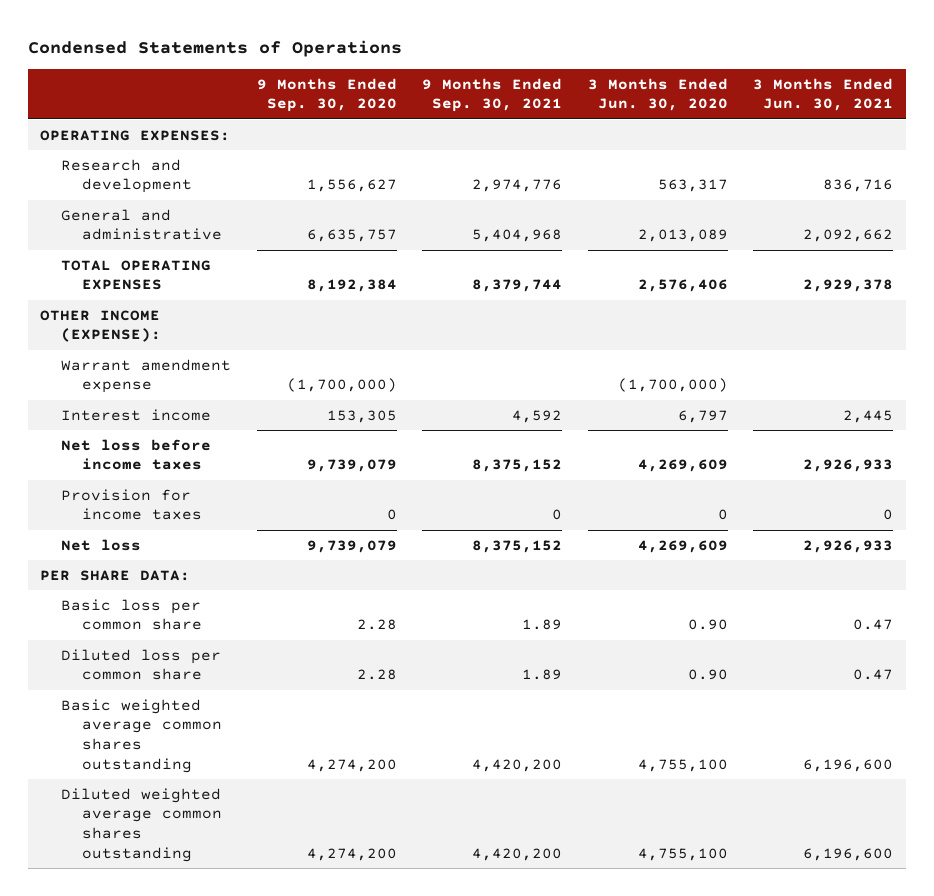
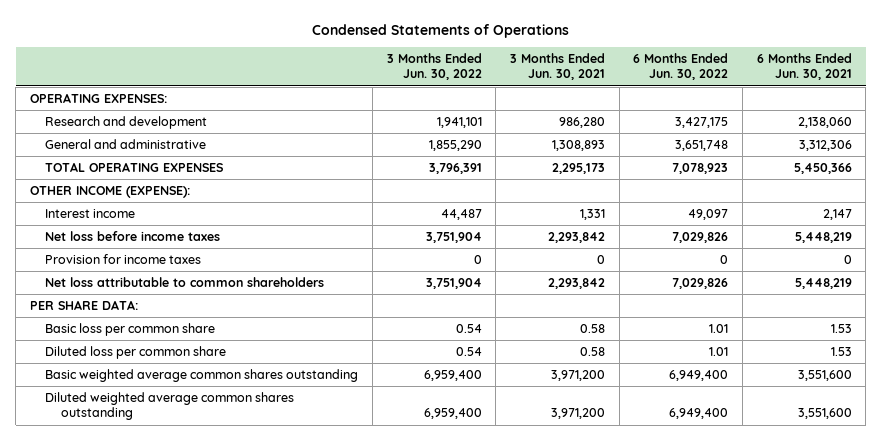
[256,77,397,113] 9 Months Ended Sep. 30, 2020 -> none
[422,77,563,113] 9 Months Ended Sep. 30, 2021 -> none
[587,77,728,112] 3 Months Ended Jun. 30, 2020 -> none
none -> [386,53,482,81] 3 Months Ended Jun. 30, 2022
none -> [633,53,729,81] 6 Months Ended Jun. 30, 2022
none -> [756,53,852,81] 6 Months Ended Jun. 30, 2021
[823,179,894,193] 836,716 -> [558,116,605,128] 986,280
[803,229,894,243] 2,092,662 -> [551,139,605,151] 1,308,893
[803,279,894,293] 2,929,378 -> [551,162,605,174] 2,295,173
[61,358,232,394] Warrant amendment expense -> none
[843,409,894,423] 2,445 -> [579,208,605,220] 1,331
[803,459,894,473] 2,926,933 -> [547,231,605,243] 2,293,842
[61,538,142,551] Net loss -> none
none -> [45,276,325,287] Net loss attributable to common shareholders
[853,619,894,631] 0.47 -> [579,323,605,333] 0.58
[853,669,894,681] 0.47 -> [579,346,605,356] 0.58
[803,758,894,772] 6,196,600 -> [550,369,605,381] 3,971,200
[803,847,894,861] 6,196,600 -> [550,408,605,420] 3,971,200

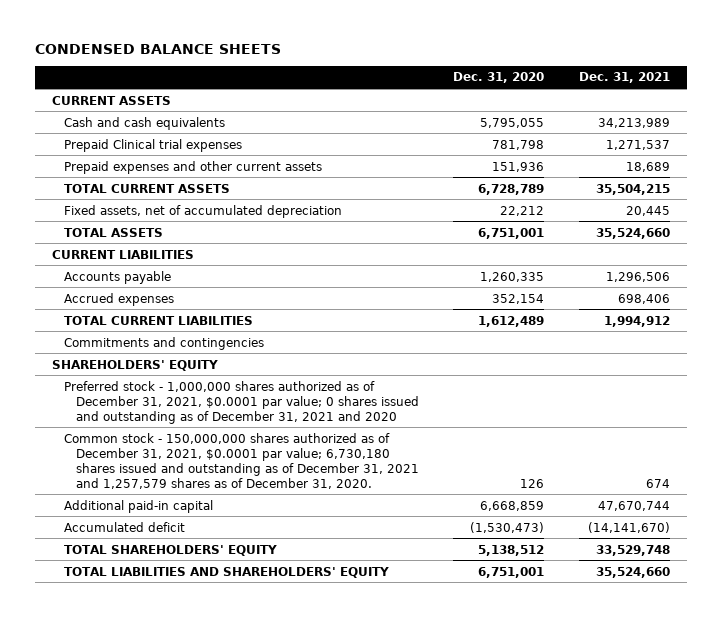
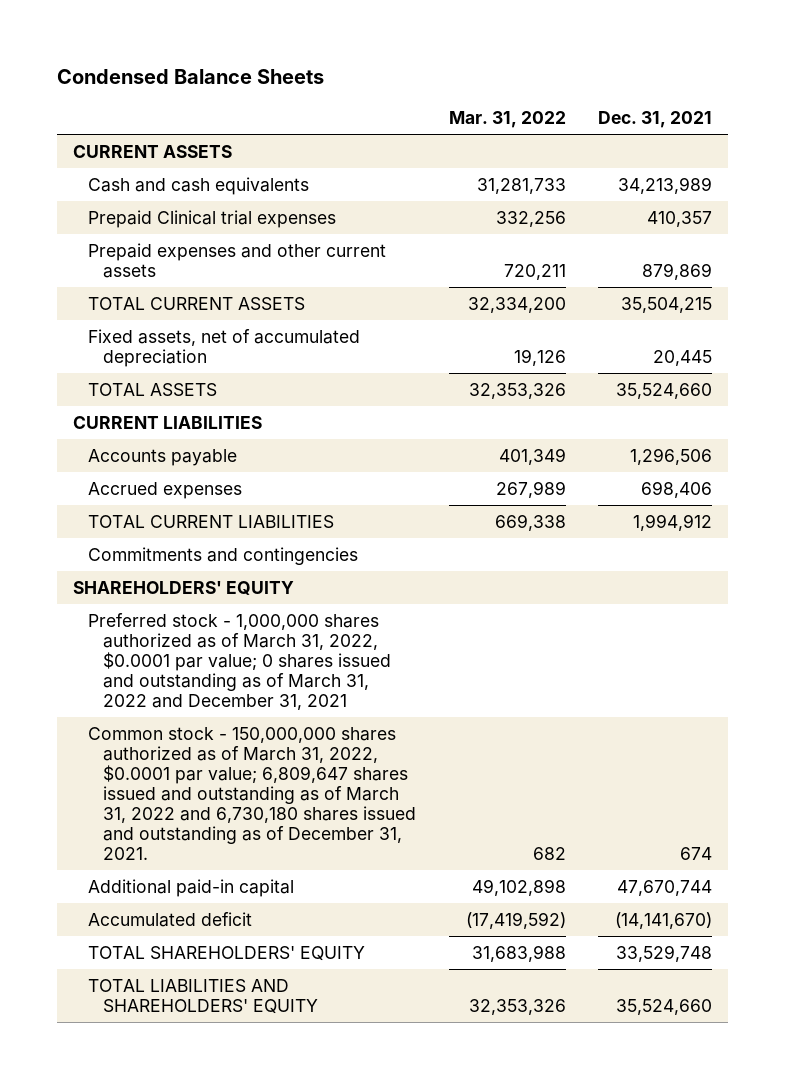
[34,43,281,54] CONDENSED BALANCE SHEETS -> [57,69,325,85] Condensed Balance Sheets
[453,72,545,84] Dec. 31, 2020 -> none
none -> [448,111,566,129] Mar. 31, 2022
[605,139,670,150] 1,271,537 -> [647,210,713,227] 410,357
[625,161,670,172] 18,689 -> [642,262,713,280] 879,869
[63,380,419,424] Preferred stock - 1,000,000 shares authorized as of December 31, 2021, $0.0001 par value; 0 shares issued and outstanding as of December 31, 2021 and 2020 -> [88,612,392,711] Preferred stock - 1,000,000 shares authorized as of March 31, 2022, $0.0001 par value; 0 shares issued and outstanding as of March 31, 2022 and December 31, 2021
[63,432,419,489] Common stock - 150,000,000 shares authorized as of December 31, 2021, $0.0001 par value; 6,730,180 shares issued and outstanding as of December 31, 2021 and 1,257,579 shares as of December 31, 2020. -> [88,726,417,861] Common stock - 150,000,000 shares authorized as of March 31, 2022, $0.0001 par value; 6,809,647 shares issued and outstanding as of March 31, 2022 and 6,730,180 shares issued and outstanding as of December 31, 2021.

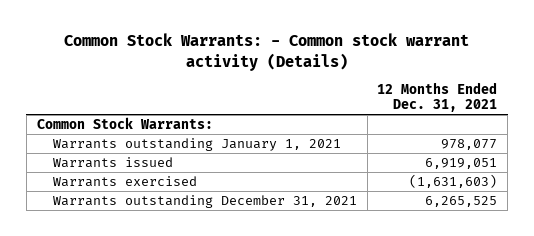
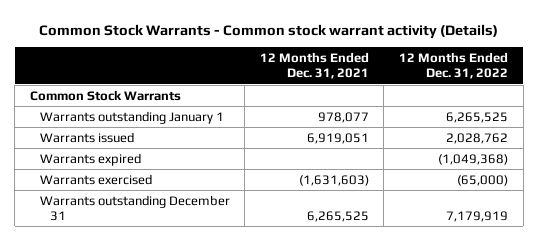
[63,33,469,71] Common Stock Warrants: - Common stock warrant activity (Details) -> [39,23,499,39] Common Stock Warrants - Common stock warrant activity (Details)
none -> [399,52,509,80] 12 Months Ended Dec. 31, 2022
[36,117,213,130] Common Stock Warrants: -> [29,89,181,101] Common Stock Warrants
[52,138,341,152] Warrants outstanding January 1, 2021 -> [39,110,224,124] Warrants outstanding January 1
none -> [39,152,141,166] Warrants expired
[52,195,357,209] Warrants outstanding December 31, 2021 -> [39,194,230,221] Warrants outstanding December 31

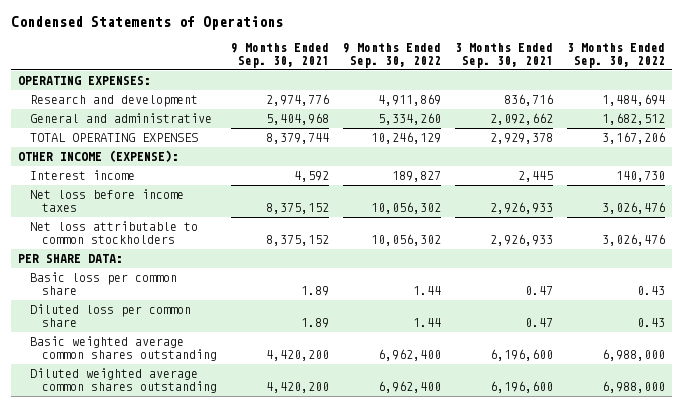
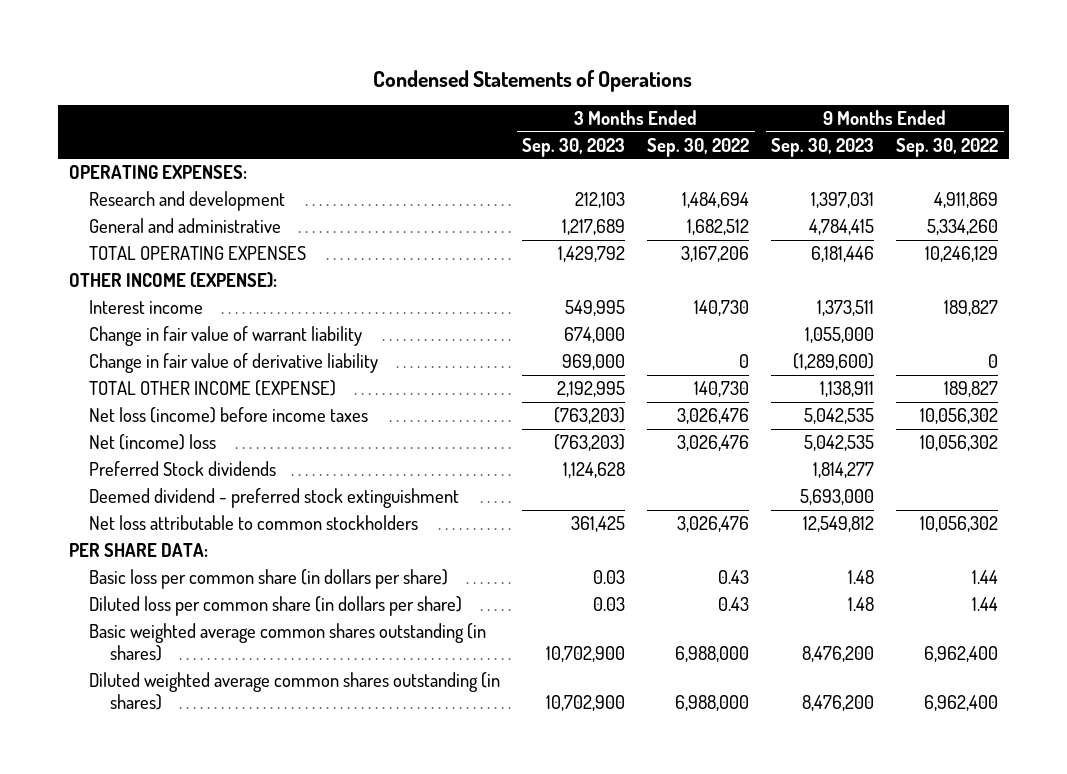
[230,42,329,68] 9 Months Ended Sep. 30, 2021 -> none
[455,42,554,68] 3 Months Ended Sep. 30, 2021 -> none
none -> [522,137,626,157] Sep. 30, 2023
none -> [771,137,875,157] Sep. 30, 2023
none -> [89,326,363,347] Change in fair value of warrant liability
none -> [89,353,379,374] Change in fair value of derivative liability
none -> [89,380,337,397] TOTAL OTHER INCOME (EXPENSE)
[29,189,184,213] Net loss before income taxes -> [89,407,369,424] Net loss (income) before income taxes
none -> [89,434,217,451] Net (income) loss
none -> [89,461,277,477] Preferred Stock dividends
none -> [89,488,460,509] Deemed dividend - preferred stock extinguishment
[29,272,177,296] Basic loss per common share -> [89,569,449,590] Basic loss per common share (in dollars per share)
[29,304,191,328] Diluted loss per common share -> [89,596,463,617] Diluted loss per common share (in dollars per share)
[29,336,217,362] Basic weighted average common shares outstanding -> [89,623,487,662] Basic weighted average common shares outstanding (in shares)
[29,368,217,394] Diluted weighted average common shares outstanding -> [89,672,501,711] Diluted weighted average common shares outstanding (in shares)

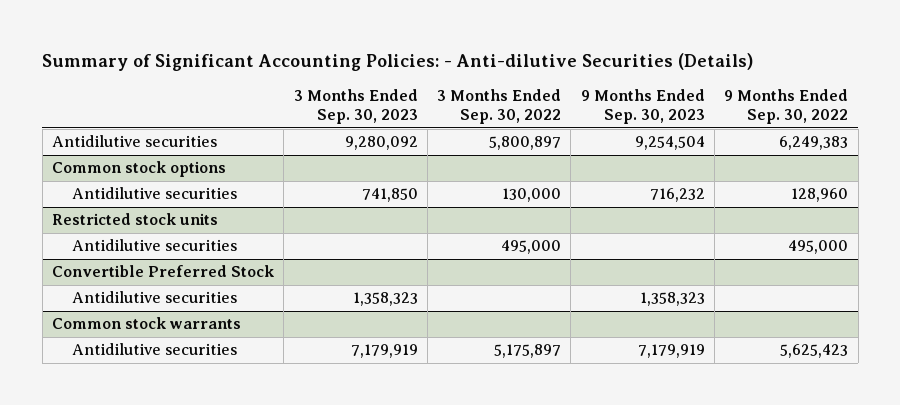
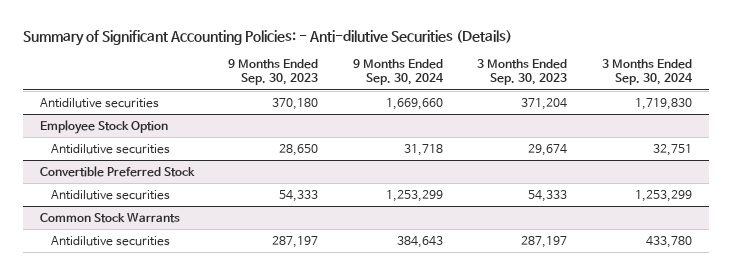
[437,88,562,125] 3 Months Ended Sep. 30, 2022 -> none
[724,88,849,125] 9 Months Ended Sep. 30, 2022 -> none
none -> [352,58,444,86] 9 Months Ended Sep. 30, 2024
none -> [601,58,693,86] 3 Months Ended Sep. 30, 2024
[51,213,218,226] Restricted stock units -> none
[72,239,238,252] Antidilutive securities -> none
[344,136,418,151] 9,280,092 -> [521,97,568,110] 371,204
[634,136,705,151] 9,254,504 -> [272,97,319,110] 370,180
[51,161,226,178] Common stock options -> [39,119,168,134] Employee Stock Option
[361,188,418,203] 741,850 -> [528,143,568,156] 29,674
[649,188,705,203] 716,232 -> [279,143,319,156] 28,650
[352,292,418,307] 1,358,323 -> [528,189,568,202] 54,333
[639,292,705,307] 1,358,323 -> [279,189,319,202] 54,333
[51,317,241,330] Common stock warrants -> [39,212,180,223] Common Stock Warrants
[350,344,418,359] 7,179,919 -> [521,235,568,248] 287,197
[637,344,705,359] 7,179,919 -> [272,235,319,248] 287,197

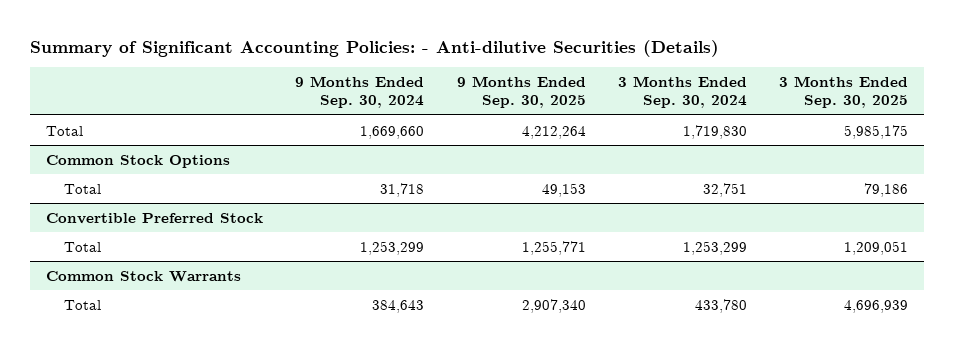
[228,58,319,86] 9 Months Ended Sep. 30, 2023 -> none
[477,58,568,86] 3 Months Ended Sep. 30, 2023 -> none
none -> [456,76,586,108] 9 Months Ended Sep. 30, 2025
none -> [778,76,908,108] 3 Months Ended Sep. 30, 2025
[39,97,159,108] Antidilutive securities -> [46,125,84,136] Total
[39,119,168,134] Employee Stock Option -> [46,154,231,168] Common Stock Options
[51,143,171,154] Antidilutive securities -> [64,183,102,194] Total
[51,189,171,200] Antidilutive securities -> [64,241,102,252] Total
[51,235,171,246] Antidilutive securities -> [64,299,102,310] Total

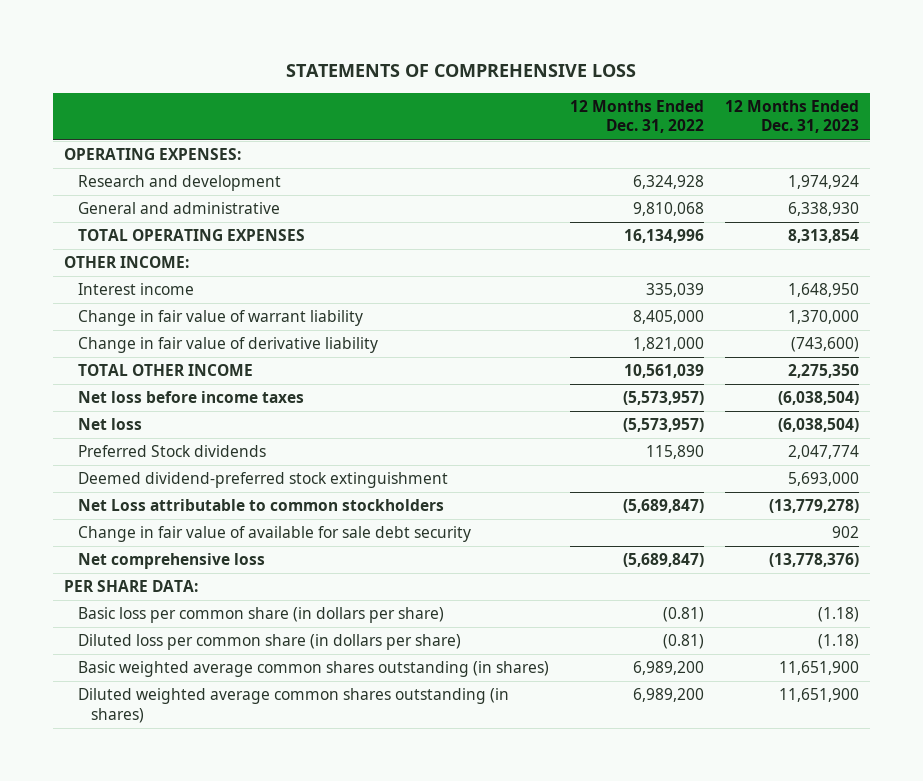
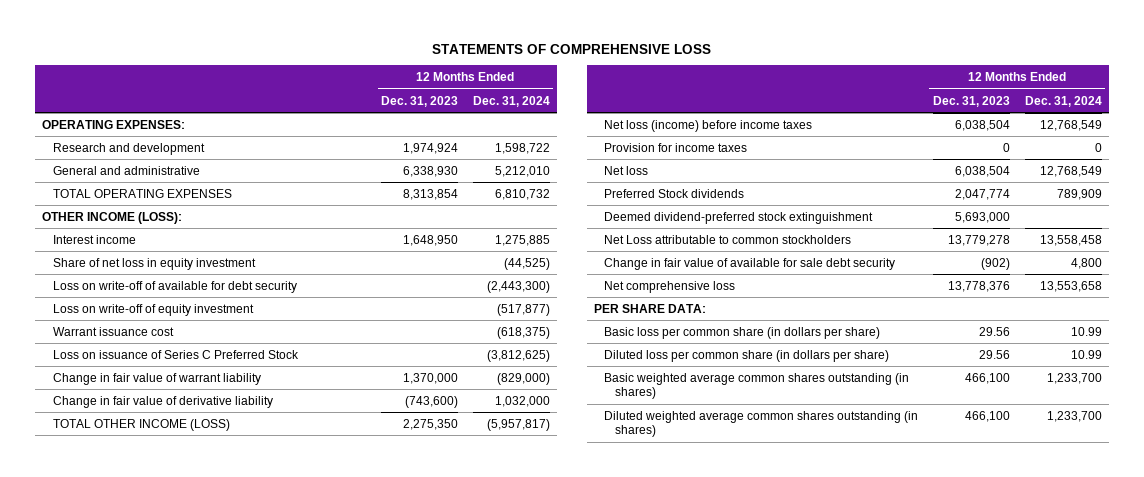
[569,100,704,134] 12 Months Ended Dec. 31, 2022 -> none
none -> [472,95,550,107] Dec. 31, 2024
[63,256,189,269] OTHER INCOME: -> [42,211,183,224] OTHER INCOME (LOSS):
none -> [52,257,256,270] Share of net loss in equity investment
none -> [52,280,297,293] Loss on write-off of available for debt security
none -> [52,303,254,316] Loss on write-off of equity investment
none -> [52,326,174,336] Warrant issuance cost
none -> [52,349,299,359] Loss on issuance of Series C Preferred Stock
[77,364,253,377] TOTAL OTHER INCOME -> [52,418,230,431] TOTAL OTHER INCOME (LOSS)
[77,391,304,404] Net loss before income taxes -> [604,119,813,132] Net loss (income) before income taxes
[777,391,859,406] (6,038,504) -> [954,119,1010,131] 6,038,504
none -> [604,142,748,152] Provision for income taxes
[777,418,859,433] (6,038,504) -> [954,165,1010,177] 6,038,504
[768,499,859,514] (13,779,278) -> [947,234,1010,246] 13,779,278
[831,526,859,539] 902 -> [980,257,1010,270] (902)
[768,553,859,568] (13,778,376) -> [947,280,1010,292] 13,778,376
[817,607,859,623] (1.18) -> [978,326,1010,336] 29.56
[817,634,859,650] (1.18) -> [978,349,1010,359] 29.56
[778,661,859,676] 11,651,900 -> [964,372,1010,384] 466,100
[778,688,859,703] 11,651,900 -> [964,410,1010,422] 466,100

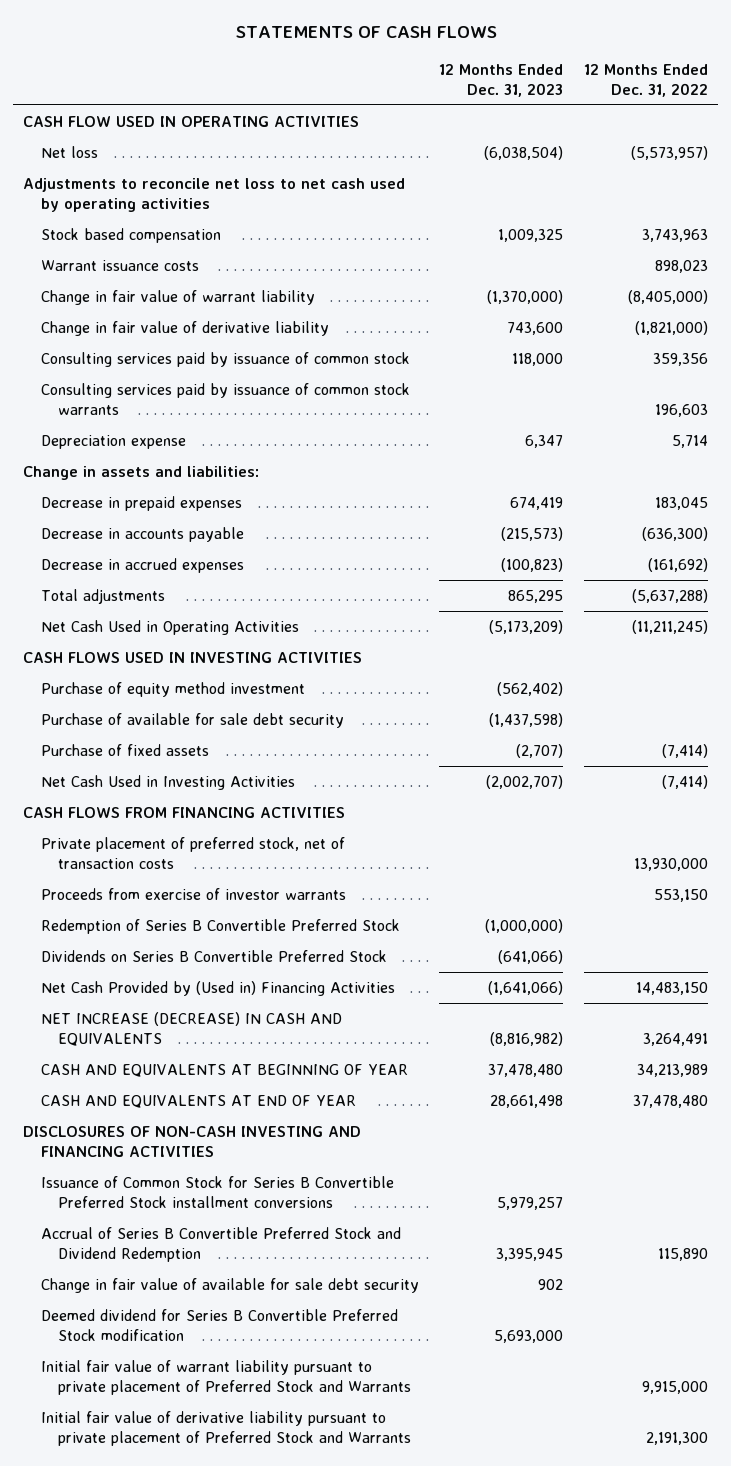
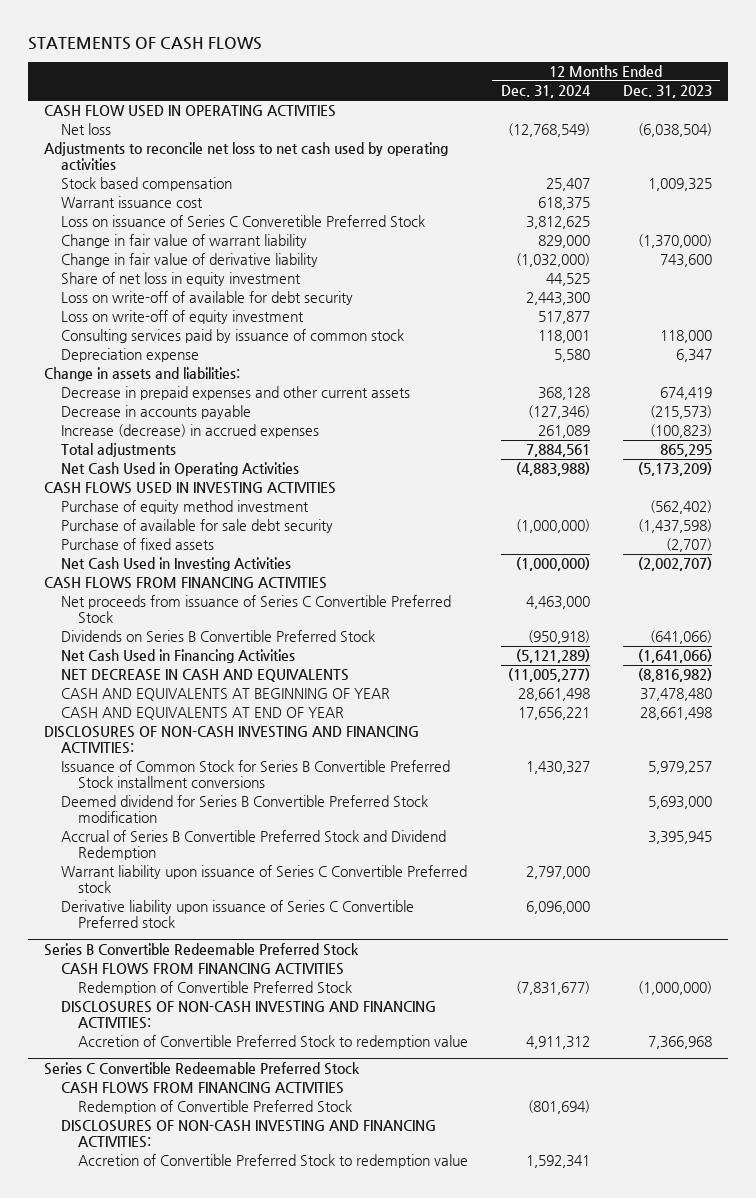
[583,63,708,97] 12 Months Ended Dec. 31, 2022 -> none
none -> [500,85,591,99] Dec. 31, 2024
[40,259,199,271] Warrant issuance costs -> [60,196,203,209] Warrant issuance cost
none -> [60,215,425,228] Loss on issuance of Series C Converetible Preferred Stock
none -> [60,272,301,287] Share of net loss in equity investment
none -> [60,291,353,306] Loss on write-off of available for debt security
none -> [60,310,304,325] Loss on write-off of equity investment
[40,382,410,416] Consulting services paid by issuance of common stock warrants -> none
[40,495,242,511] Decrease in prepaid expenses -> [60,386,410,401] Decrease in prepaid expenses and other current assets
[40,557,244,573] Decrease in accrued expenses -> [60,424,319,439] Increase (decrease) in accrued expenses
[40,887,346,900] Proceeds from exercise of investor warrants -> none
[40,918,400,934] Redemption of Series B Convertible Preferred Stock -> none
[40,836,345,870] Private placement of preferred stock, net of transaction costs -> [60,595,451,623] Net proceeds from issuance of Series C Convertible Preferred Stock
[40,980,395,996] Net Cash Provided by (Used in) Financing Activities -> [60,649,295,664] Net Cash Used in Financing Activities
[40,1011,342,1047] NET INCREASE (DECREASE) IN CASH AND EQUIVALENTS -> [60,669,349,683] NET DECREASE IN CASH AND EQUIVALENTS
[23,1125,362,1158] DISCLOSURES OF NON-CASH INVESTING AND FINANCING ACTIVITIES -> [44,726,420,754] DISCLOSURES OF NON-CASH INVESTING AND FINANCING ACTIVITIES:
[40,1277,419,1293] Change in fair value of available for sale debt security -> none
[40,1359,411,1396] Initial fair value of warrant liability pursuant to private placement of Preferred Stock and Warrants -> none
[40,1410,411,1447] Initial fair value of derivative liability pursuant to private placement of Preferred Stock and Warrants -> none
[40,1226,401,1263] Accrual of Series B Convertible Preferred Stock and Dividend Redemption -> [60,830,446,860] Accrual of Series B Convertible Preferred Stock and Dividend Redemption
none -> [60,865,467,893] Warrant liability upon issuance of Series C Convertible Preferred stock
none -> [60,900,414,928] Derivative liability upon issuance of Series C Convertible Preferred stock
none -> [44,943,360,957] Series B Convertible Redeemable Preferred Stock
none -> [60,963,344,976] CASH FLOWS FROM FINANCING ACTIVITIES
none -> [77,981,352,996] Redemption of Convertible Preferred Stock
none -> [60,1001,436,1029] DISCLOSURES OF NON-CASH INVESTING AND FINANCING ACTIVITIES:
none -> [77,1035,468,1050] Accretion of Convertible Preferred Stock to redemption value
none -> [44,1062,361,1076] Series C Convertible Redeemable Preferred Stock
none -> [60,1082,344,1095] CASH FLOWS FROM FINANCING ACTIVITIES
none -> [77,1100,352,1115] Redemption of Convertible Preferred Stock
none -> [60,1120,436,1148] DISCLOSURES OF NON-CASH INVESTING AND FINANCING ACTIVITIES:
none -> [77,1154,468,1169] Accretion of Convertible Preferred Stock to redemption value

